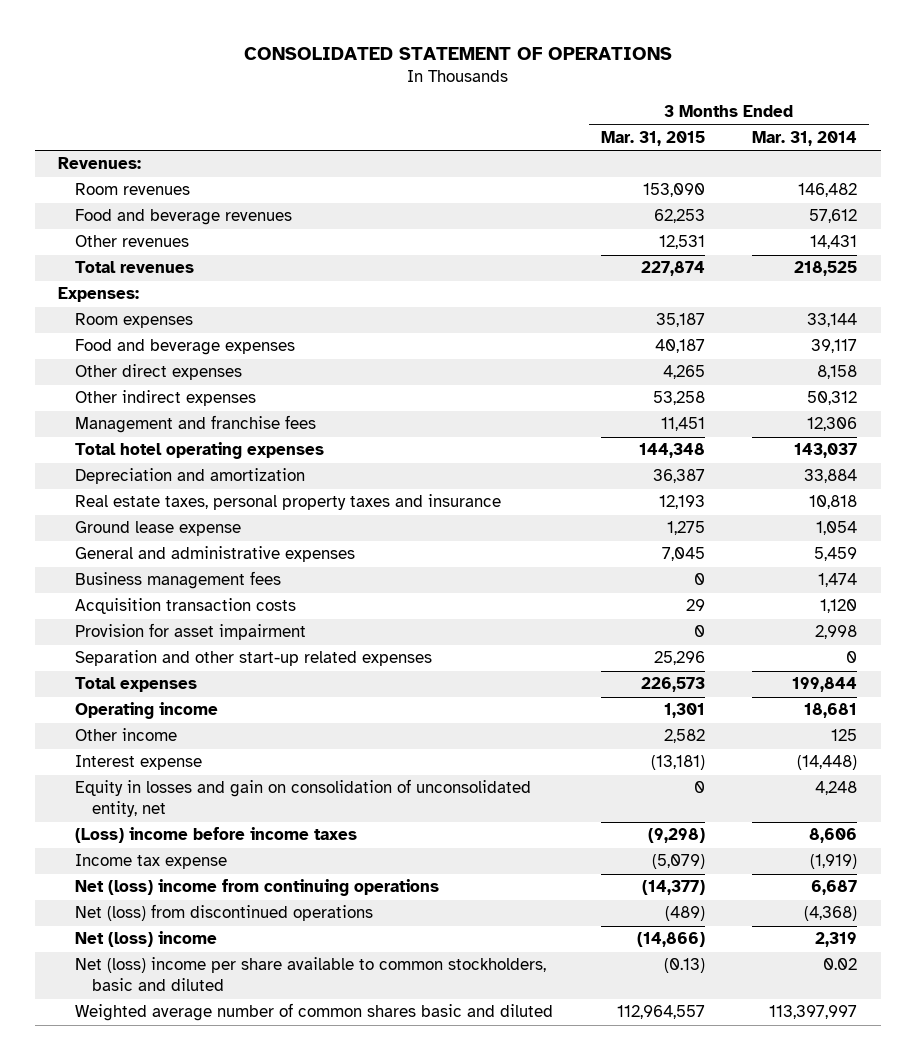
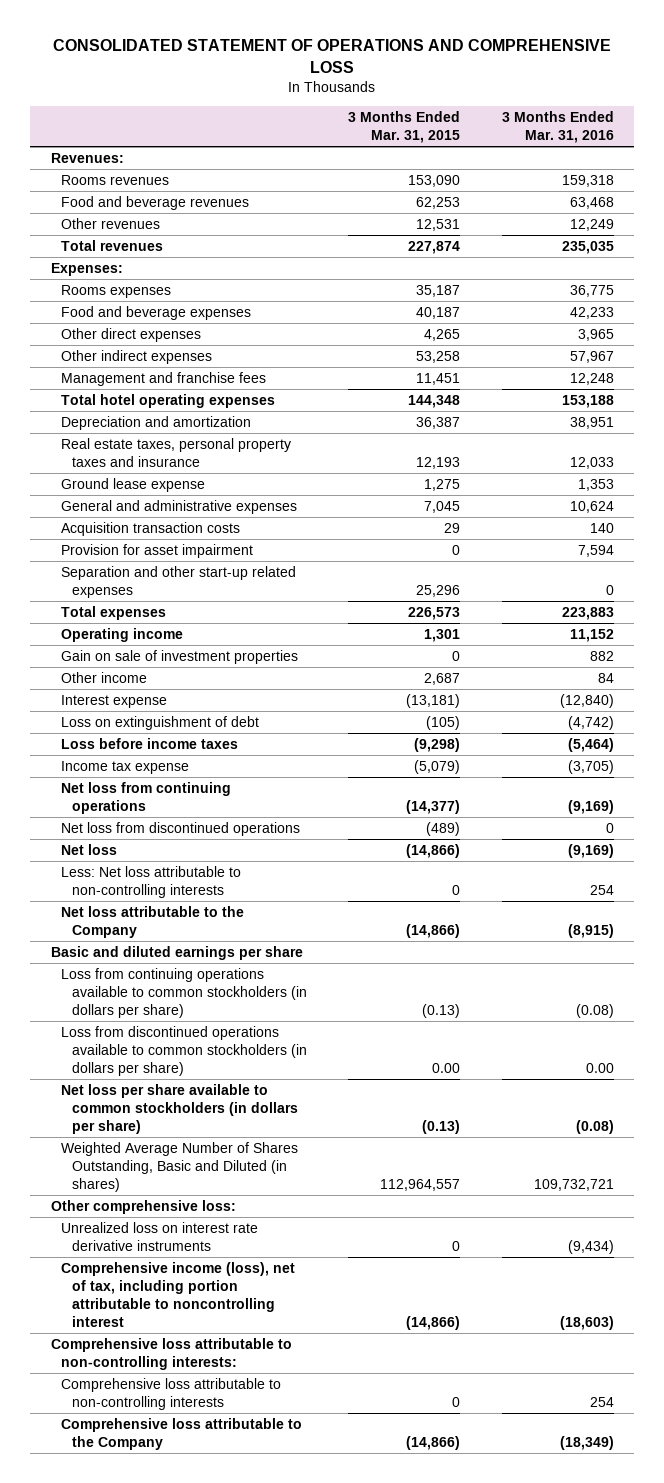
[243,47,672,61] CONSOLIDATED STATEMENT OF OPERATIONS -> [53,39,612,74] CONSOLIDATED STATEMENT OF OPERATIONS AND COMPREHENSIVE LOSS
[751,131,857,147] Mar. 31, 2014 -> none
none -> [501,110,614,143] 3 Months Ended Mar. 31, 2016
[75,183,191,196] Room revenues -> [61,174,170,185] Rooms revenues
[75,313,194,329] Room expenses -> [61,284,172,298] Rooms expenses
[75,571,282,590] Business management fees -> none
none -> [61,649,299,664] Gain on sale of investment properties
[663,729,705,744] 2,582 -> [424,672,461,685] 2,687
[75,779,532,818] Equity in losses and gain on consolidation of unconsolidated entity, net -> none
none -> [61,715,260,730] Loss on extinguishment of debt
[75,827,358,844] (Loss) income before income taxes -> [61,737,239,749] Loss before income taxes
[75,879,440,897] Net (loss) income from continuing operations -> [61,781,232,814] Net loss from continuing operations
[75,904,374,922] Net (loss) from discontinued operations -> [61,821,301,836] Net loss from discontinued operations
[75,931,218,948] Net (loss) income -> [61,843,118,855] Net loss
none -> [61,865,242,898] Less: Net loss attributable to non-controlling interests
none -> [61,905,245,938] Net loss attributable to the Company
none -> [50,945,303,960] Basic and diluted earnings per share
none -> [61,967,307,1018] Loss from continuing operations available to common stockholders (in dollars per share)
none -> [61,1025,307,1076] Loss from discontinued operations available to common stockholders (in dollars per share)
[75,957,547,992] Net (loss) income per share available to common stockholders, basic and diluted -> [61,1083,298,1134] Net loss per share available to common stockholders (in dollars per share)
[75,1003,554,1022] Weighted average number of common shares basic and diluted -> [61,1141,299,1192] Weighted Average Number of Shares Outstanding, Basic and Diluted (in shares)
none -> [50,1199,236,1214] Other comprehensive loss:
none -> [61,1221,259,1251] Unrealized loss on interest rate derivative instruments
none -> [61,1261,296,1327] Comprehensive income (loss), net of tax, including portion attributable to noncontrolling interest
none -> [50,1337,292,1370] Comprehensive loss attributable to non-controlling interests:
none -> [61,1377,282,1410] Comprehensive loss attributable to non-controlling interests
none -> [61,1417,303,1450] Comprehensive loss attributable to the Company

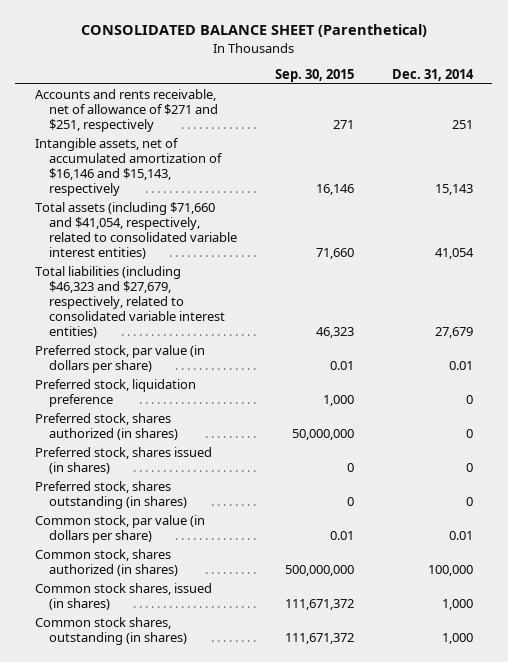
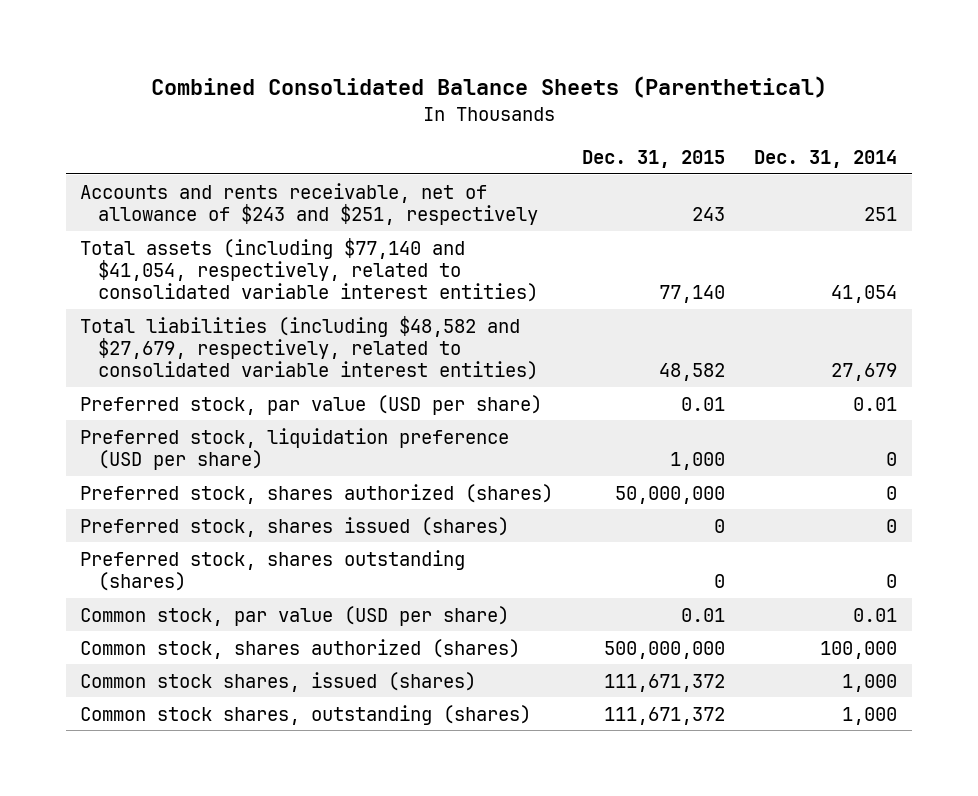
[80,24,427,38] CONSOLIDATED BALANCE SHEET (Parenthetical) -> [150,76,827,99] Combined Consolidated Balance Sheets (Parenthetical)
[275,69,355,83] Sep. 30, 2015 -> none
none -> [582,149,726,168] Dec. 31, 2015
[34,137,223,197] Intangible assets, net of accumulated amortization of $16,146 and $15,143, respectively -> none
[34,88,218,133] Accounts and rents receivable, net of allowance of $271 and $251, respectively -> [80,182,538,225] Accounts and rents receivable, net of allowance of $243 and $251, respectively
[34,201,237,260] Total assets (including $71,660 and $41,054, respectively, related to consolidated variable interest entities) -> [80,237,538,302] Total assets (including $77,140 and $41,054, respectively, related to consolidated variable interest entities)
[34,265,225,339] Total liabilities (including $46,323 and $27,679, respectively, related to consolidated variable interest entities) -> [80,315,538,380] Total liabilities (including $48,582 and $27,679, respectively, related to consolidated variable interest entities)
[34,344,205,373] Preferred stock, par value (in dollars per share) -> [80,394,543,415] Preferred stock, par value (USD per share)
[34,378,196,407] Preferred stock, liquidation preference -> [80,427,510,470] Preferred stock, liquidation preference (USD per share)
[34,412,178,440] Preferred stock, shares authorized (in shares) -> [80,483,554,504] Preferred stock, shares authorized (shares)
[34,446,212,474] Preferred stock, shares issued (in shares) -> [80,516,510,537] Preferred stock, shares issued (shares)
[34,480,187,509] Preferred stock, shares outstanding (in shares) -> [80,549,466,591] Preferred stock, shares outstanding (shares)
[34,514,205,543] Common stock, par value (in dollars per share) -> [80,605,510,626] Common stock, par value (USD per share)
[34,548,178,576] Common stock, shares authorized (in shares) -> [80,638,521,659] Common stock, shares authorized (shares)
[34,582,212,610] Common stock shares, issued (in shares) -> [80,671,477,692] Common stock shares, issued (shares)
[34,616,187,645] Common stock shares, outstanding (in shares) -> [80,704,532,725] Common stock shares, outstanding (shares)

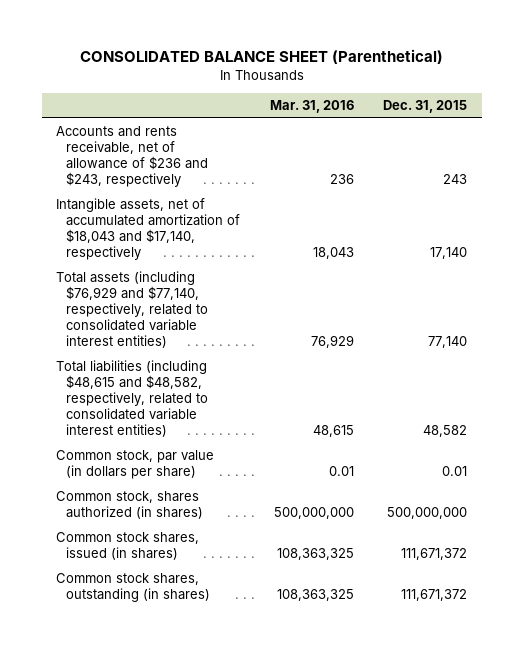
[150,76,827,99] Combined Consolidated Balance Sheets (Parenthetical) -> [79,48,443,64] CONSOLIDATED BALANCE SHEET (Parenthetical)
[754,149,898,168] Dec. 31, 2014 -> none
none -> [269,99,354,113] Mar. 31, 2016
[80,394,543,415] Preferred stock, par value (USD per share) -> none
[80,427,510,470] Preferred stock, liquidation preference (USD per share) -> none
[80,483,554,504] Preferred stock, shares authorized (shares) -> none
[80,516,510,537] Preferred stock, shares issued (shares) -> none
[80,549,466,591] Preferred stock, shares outstanding (shares) -> none
[80,182,538,225] Accounts and rents receivable, net of allowance of $243 and $251, respectively -> [56,126,209,188] Accounts and rents receivable, net of allowance of $236 and $243, respectively
none -> [56,198,241,261] Intangible assets, net of accumulated amortization of $18,043 and $17,140, respectively
[80,237,538,302] Total assets (including $77,140 and $41,054, respectively, related to consolidated variable interest entities) -> [56,271,209,349] Total assets (including $76,929 and $77,140, respectively, related to consolidated variable interest entities)
[80,315,538,380] Total liabilities (including $48,582 and $27,679, respectively, related to consolidated variable interest entities) -> [56,360,209,438] Total liabilities (including $48,615 and $48,582, respectively, related to consolidated variable interest entities)
[80,605,510,626] Common stock, par value (USD per share) -> [56,450,215,480] Common stock, par value (in dollars per share)
[80,638,521,659] Common stock, shares authorized (shares) -> [56,491,204,520] Common stock, shares authorized (in shares)
[80,671,477,692] Common stock shares, issued (shares) -> [56,532,200,561] Common stock shares, issued (in shares)
[80,704,532,725] Common stock shares, outstanding (shares) -> [56,573,211,603] Common stock shares, outstanding (in shares)

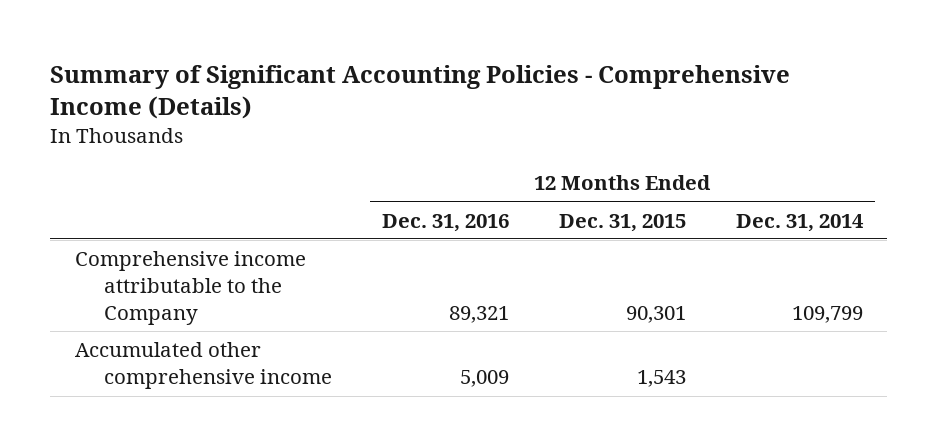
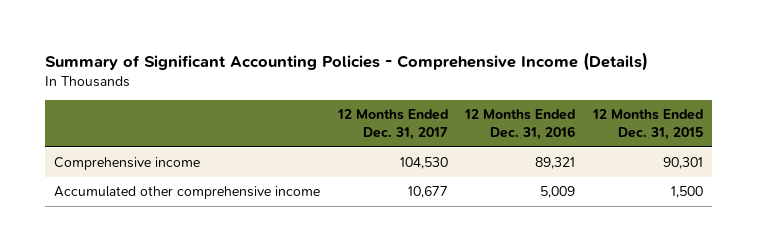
[735,213,864,232] Dec. 31, 2014 -> none
none -> [336,109,448,141] 12 Months Ended Dec. 31, 2017
[75,251,307,326] Comprehensive income attributable to the Company -> [53,157,200,171] Comprehensive income
[636,370,686,388] 1,543 -> [671,186,704,199] 1,500

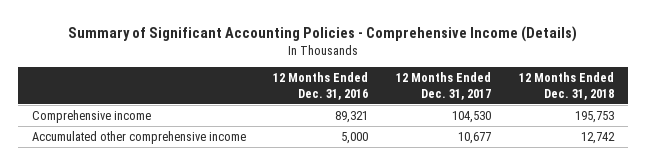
[592,109,704,141] 12 Months Ended Dec. 31, 2015 -> none
none -> [518,72,614,101] 12 Months Ended Dec. 31, 2018
[540,186,576,199] 5,009 -> [341,131,369,144] 5,000

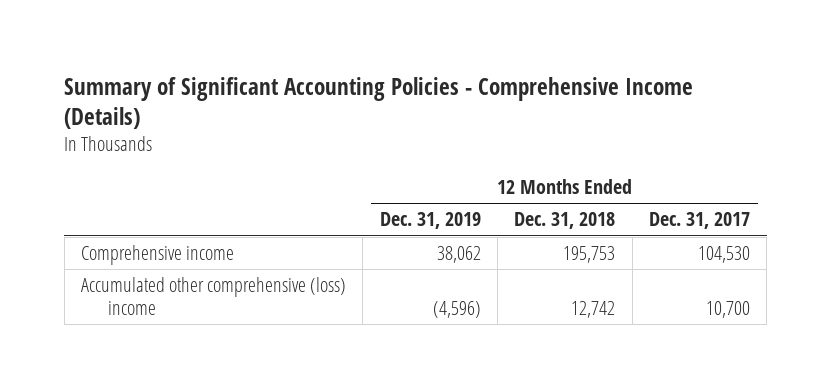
[273,72,369,101] 12 Months Ended Dec. 31, 2016 -> none
none -> [379,212,481,230] Dec. 31, 2019
[31,130,246,144] Accumulated other comprehensive income -> [80,277,346,315] Accumulated other comprehensive (loss) income
[458,131,492,144] 10,677 -> [705,300,750,318] 10,700

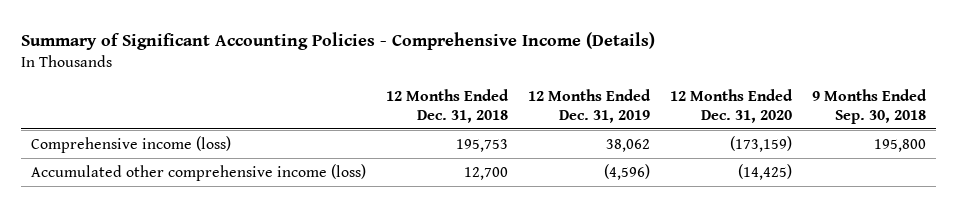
[648,212,750,230] Dec. 31, 2017 -> none
none -> [670,89,794,123] 12 Months Ended Dec. 31, 2020
none -> [812,89,928,124] 9 Months Ended Sep. 30, 2018
[80,245,234,266] Comprehensive income -> [31,135,232,153] Comprehensive income (loss)
[80,277,346,315] Accumulated other comprehensive (loss) income -> [31,163,367,181] Accumulated other comprehensive income (loss)
[571,300,616,318] 12,742 -> [464,166,509,180] 12,700

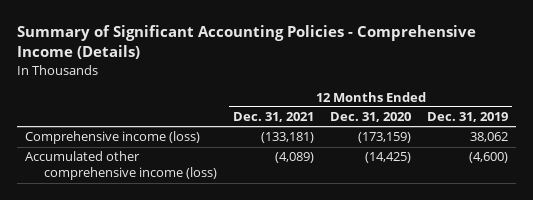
[386,89,510,123] 12 Months Ended Dec. 31, 2018 -> none
[812,89,928,124] 9 Months Ended Sep. 30, 2018 -> none
none -> [233,112,315,123] Dec. 31, 2021
[604,163,651,180] (4,596) -> [469,152,509,164] (4,600)

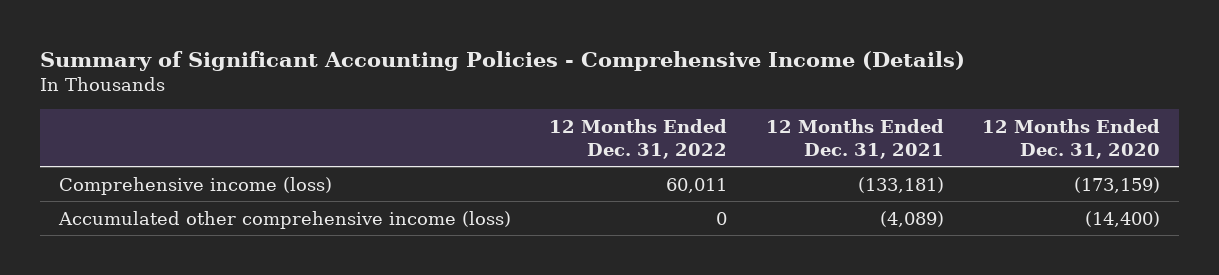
[427,112,509,123] Dec. 31, 2019 -> none
none -> [549,118,728,159] 12 Months Ended Dec. 31, 2022
[365,152,412,164] (14,425) -> [1084,210,1160,227] (14,400)

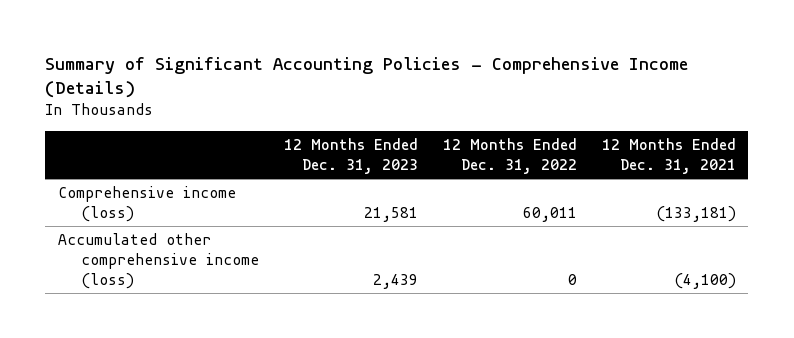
[981,118,1160,159] 12 Months Ended Dec. 31, 2020 -> none
none -> [284,138,419,175] 12 Months Ended Dec. 31, 2023
[879,210,944,227] (4,089) -> [673,272,736,289] (4,100)

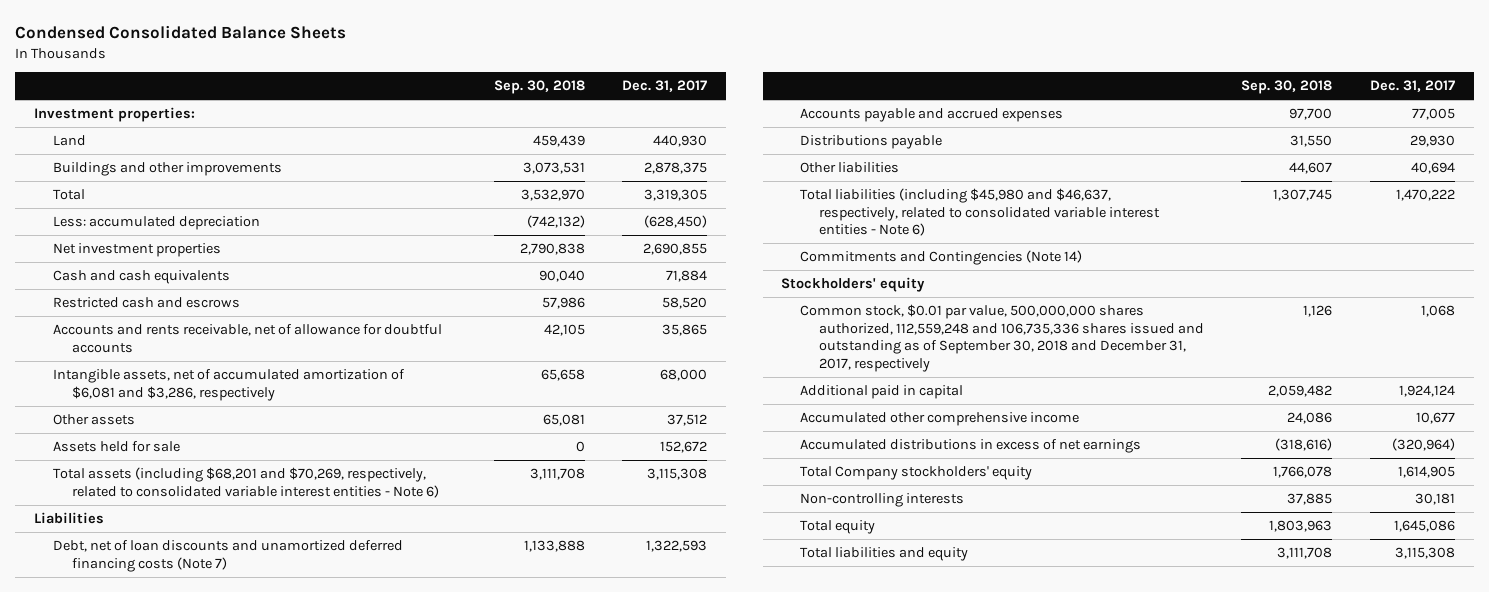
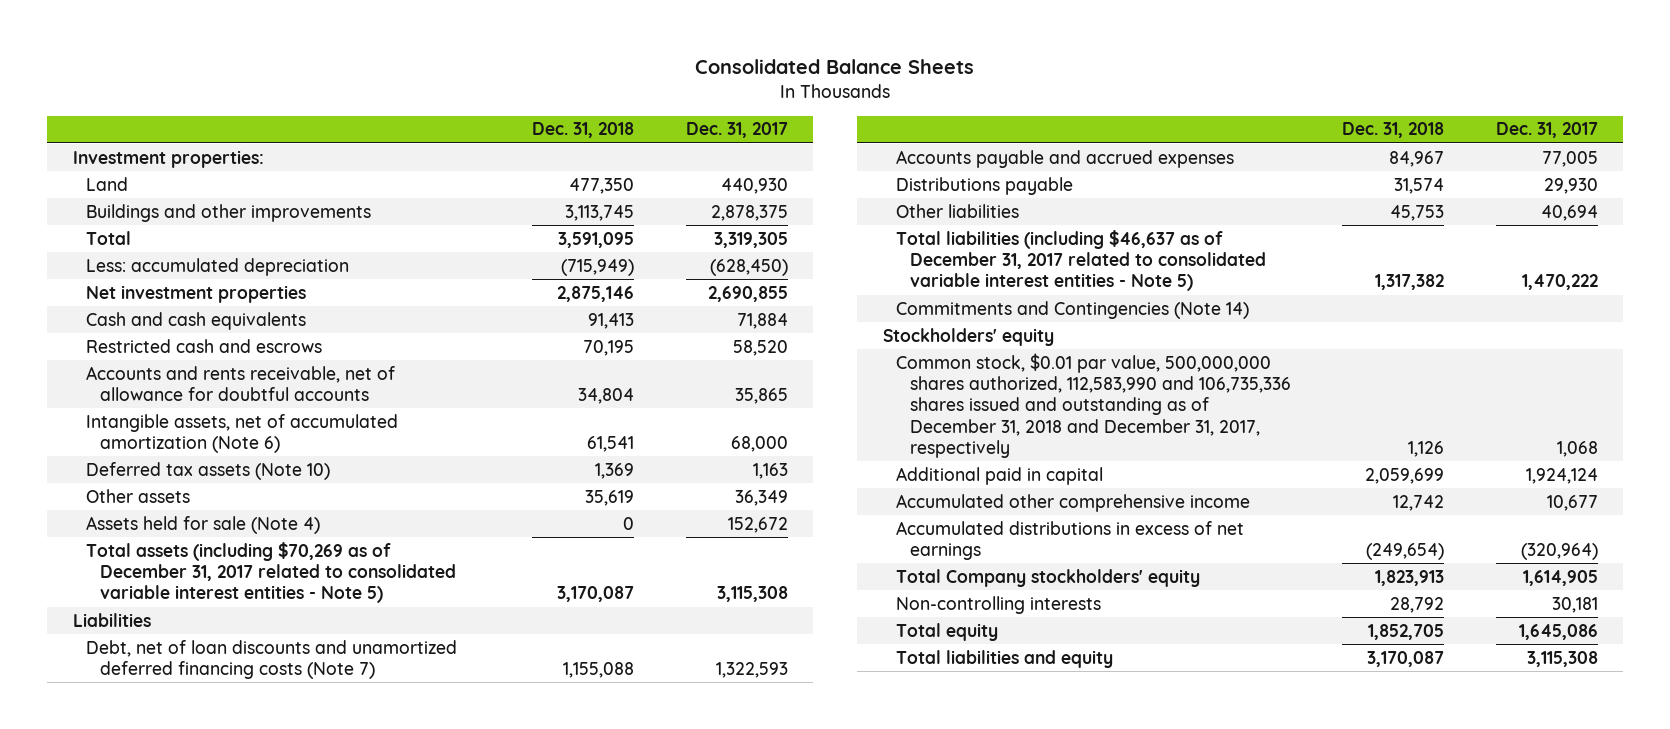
[15,24,347,39] Condensed Consolidated Balance Sheets -> [695,59,975,75] Consolidated Balance Sheets
[493,80,585,95] Sep. 30, 2018 -> none
none -> [532,122,635,139] Dec. 31, 2018
[52,369,405,401] Intangible assets, net of accumulated amortization of $6,081 and $3,286, respectively -> [86,413,399,454] Intangible assets, net of accumulated amortization (Note 6)
none -> [86,461,331,480] Deferred tax assets (Note 10)
[667,414,708,427] 37,512 -> [734,489,788,506] 36,349
[52,441,180,453] Assets held for sale -> [86,515,321,534] Assets held for sale (Note 4)
[52,467,439,498] Total assets (including $68,201 and $70,269, respectively, related to consolidated variable interest entities - Note 6) -> [86,541,456,604] Total assets (including $70,269 as of December 31, 2017 related to consolidated variable interest entities - Note 5)
[800,188,1161,237] Total liabilities (including $45,980 and $46,637, respectively, related to consolidated variable interest entities - Note 6) -> [896,229,1266,292] Total liabilities (including $46,637 as of December 31, 2017 related to consolidated variable interest entities - Note 5)
[800,304,1205,372] Common stock, $0.01 par value, 500,000,000 shares authorized, 112,559,248 and 106,735,336 shares issued and outstanding as of September 30, 2018 and December 31, 2017, respectively -> [896,352,1291,459] Common stock, $0.01 par value, 500,000,000 shares authorized, 112,583,990 and 106,735,336 shares issued and outstanding as of December 31, 2018 and December 31, 2017, respectively

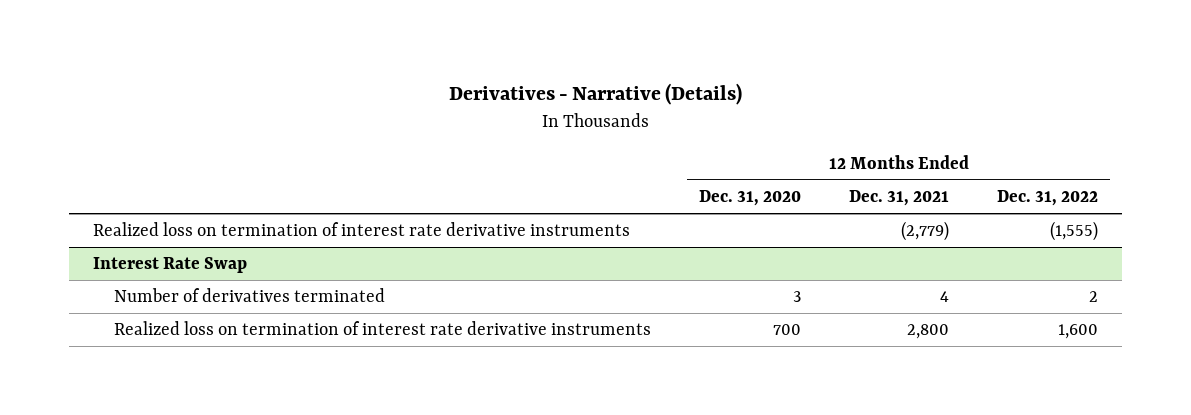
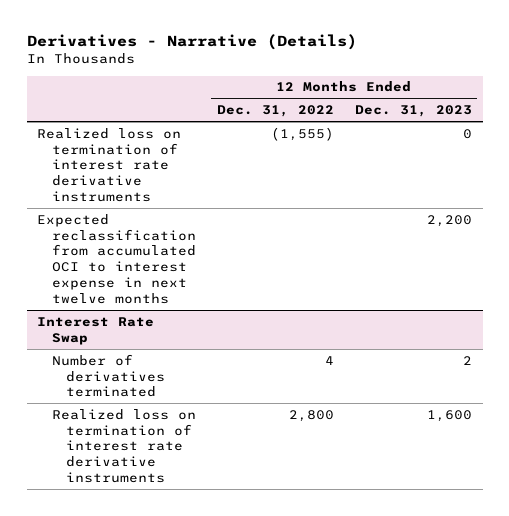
[699,190,802,207] Dec. 31, 2020 -> none
[849,190,950,207] Dec. 31, 2021 -> none
none -> [354,105,472,118] Dec. 31, 2023
none -> [37,213,196,304] Expected reclassification from accumulated OCI to interest expense in next twelve months
[1089,291,1099,303] 2 -> [324,355,334,365] 4
[1058,324,1099,340] 1,600 -> [288,409,334,422] 2,800

